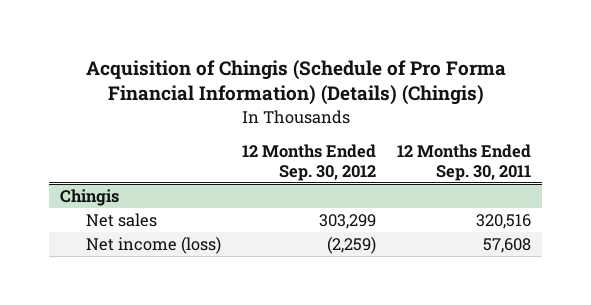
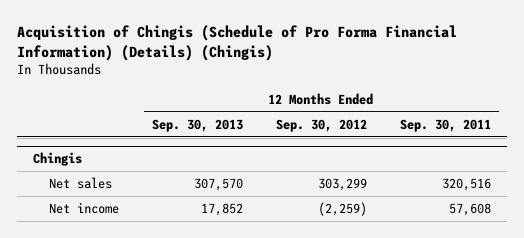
none -> [152,118,244,132] Sep. 30, 2013
[86,235,222,254] Net income (loss) -> [49,201,120,214] Net income

